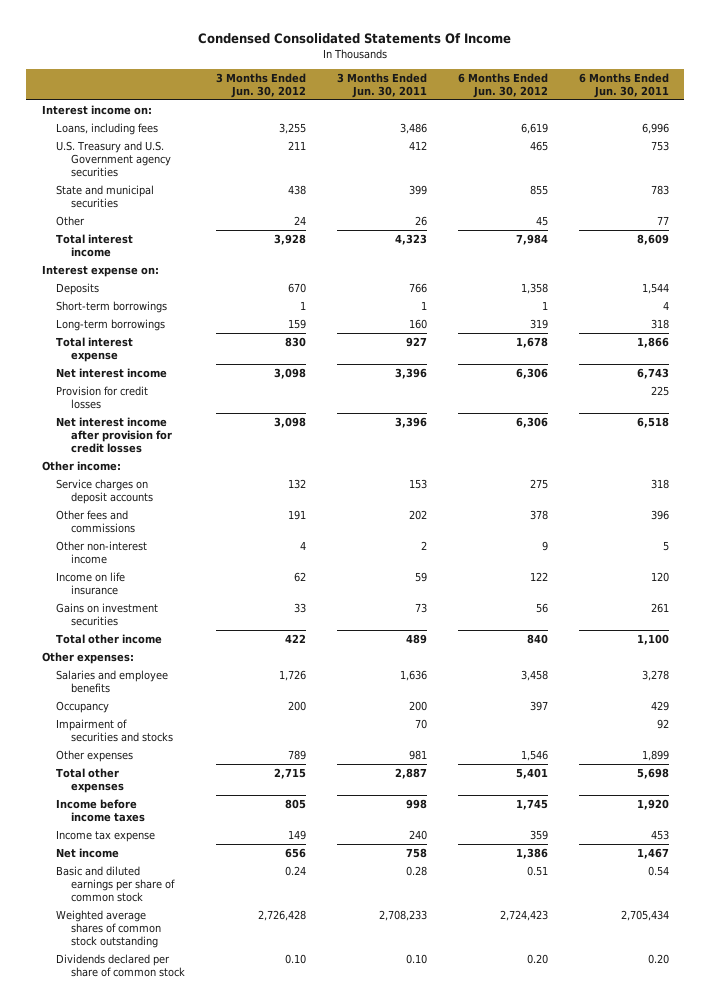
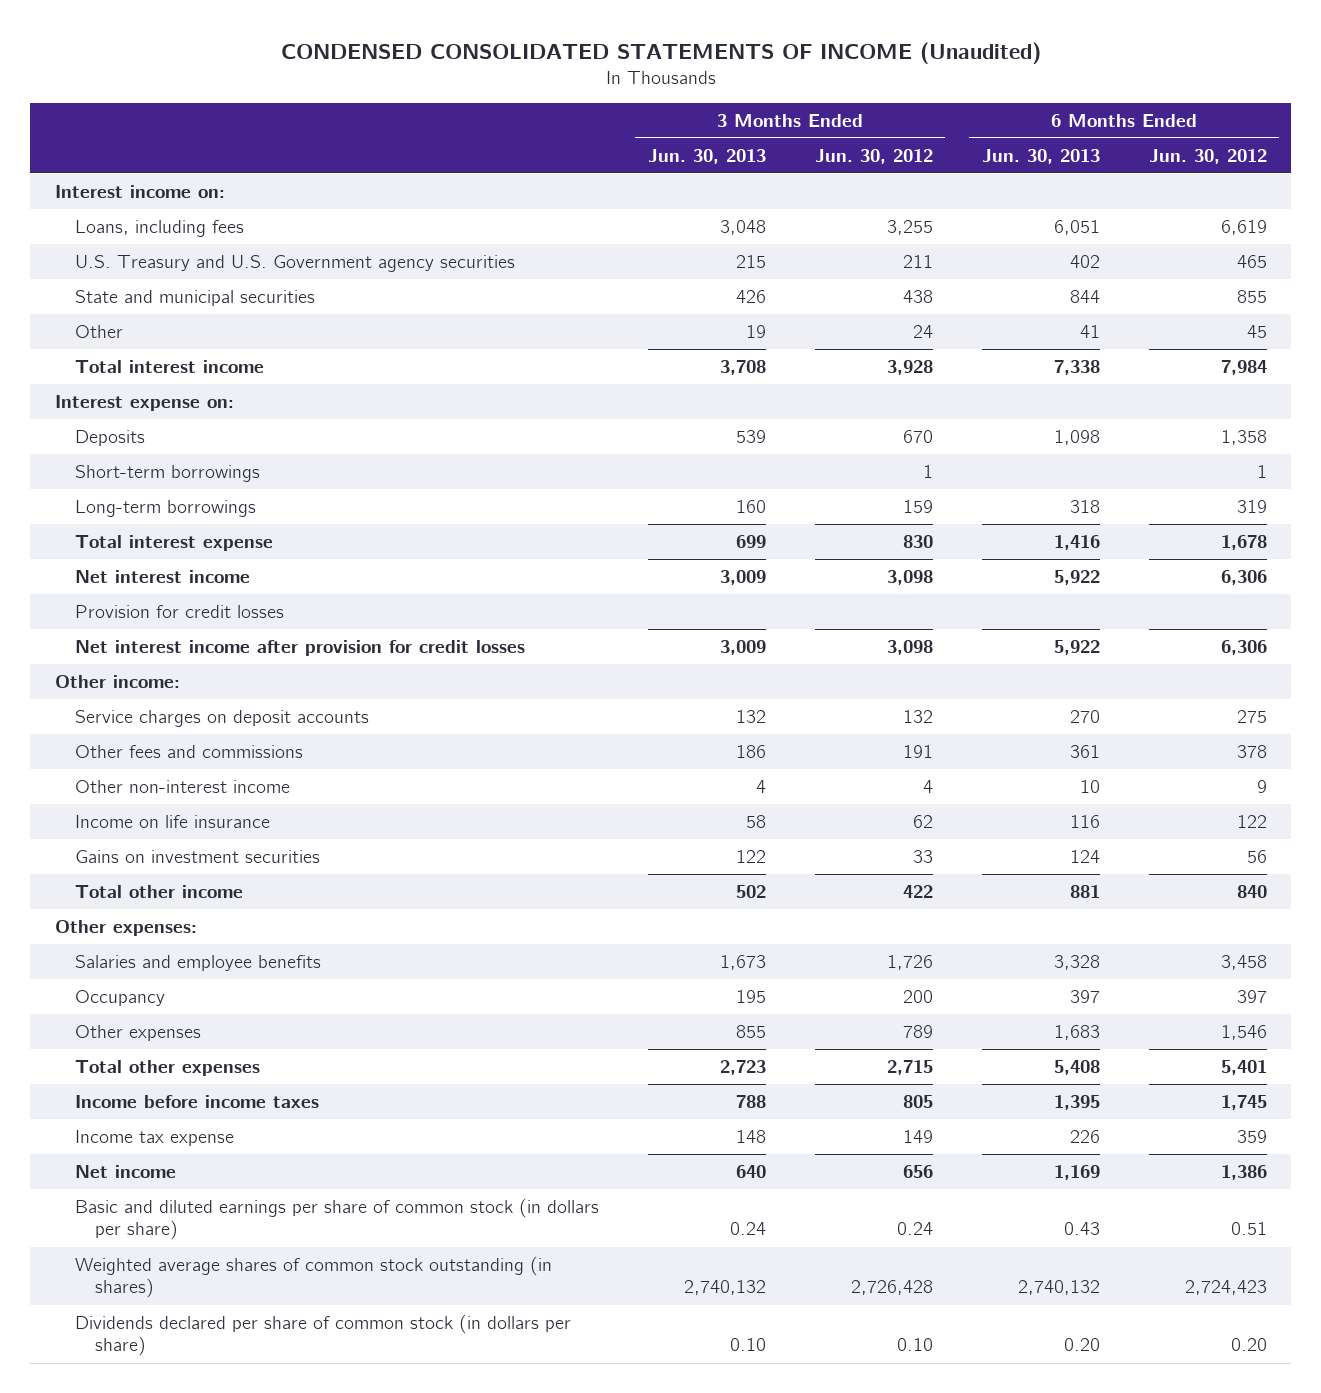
[198,33,512,45] Condensed Consolidated Statements Of Income -> [280,42,1041,65] CONDENSED CONSOLIDATED STATEMENTS OF INCOME (Unaudited)
[336,72,427,99] 3 Months Ended Jun. 30, 2011 -> none
[578,72,669,99] 6 Months Ended Jun. 30, 2011 -> none
none -> [647,148,766,164] Jun. 30, 2013
none -> [981,148,1100,164] Jun. 30, 2013
[56,718,173,743] Impairment of securities and stocks -> none
[56,865,175,903] Basic and diluted earnings per share of common stock -> [74,1197,599,1241] Basic and diluted earnings per share of common stock (in dollars per share)
[56,909,161,949] Weighted average shares of common stock outstanding -> [74,1255,552,1299] Weighted average shares of common stock outstanding (in shares)
[56,953,185,978] Dividends declared per share of common stock -> [74,1313,571,1357] Dividends declared per share of common stock (in dollars per share)

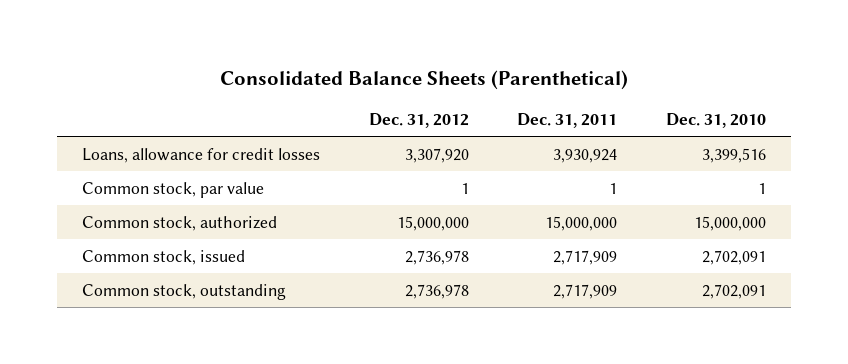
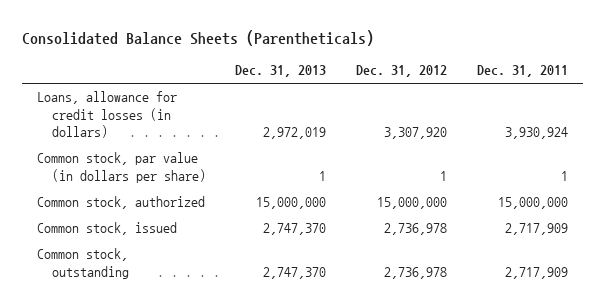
[220,69,629,90] Consolidated Balance Sheets (Parenthetical) -> [22,30,375,47] Consolidated Balance Sheets (Parentheticals)
[666,113,767,129] Dec. 31, 2010 -> none
none -> [235,65,327,78] Dec. 31, 2013
[81,147,320,163] Loans, allowance for credit losses -> [37,91,178,139] Loans, allowance for credit losses (in dollars)
[81,181,264,198] Common stock, par value -> [37,152,206,183] Common stock, par value (in dollars per share)

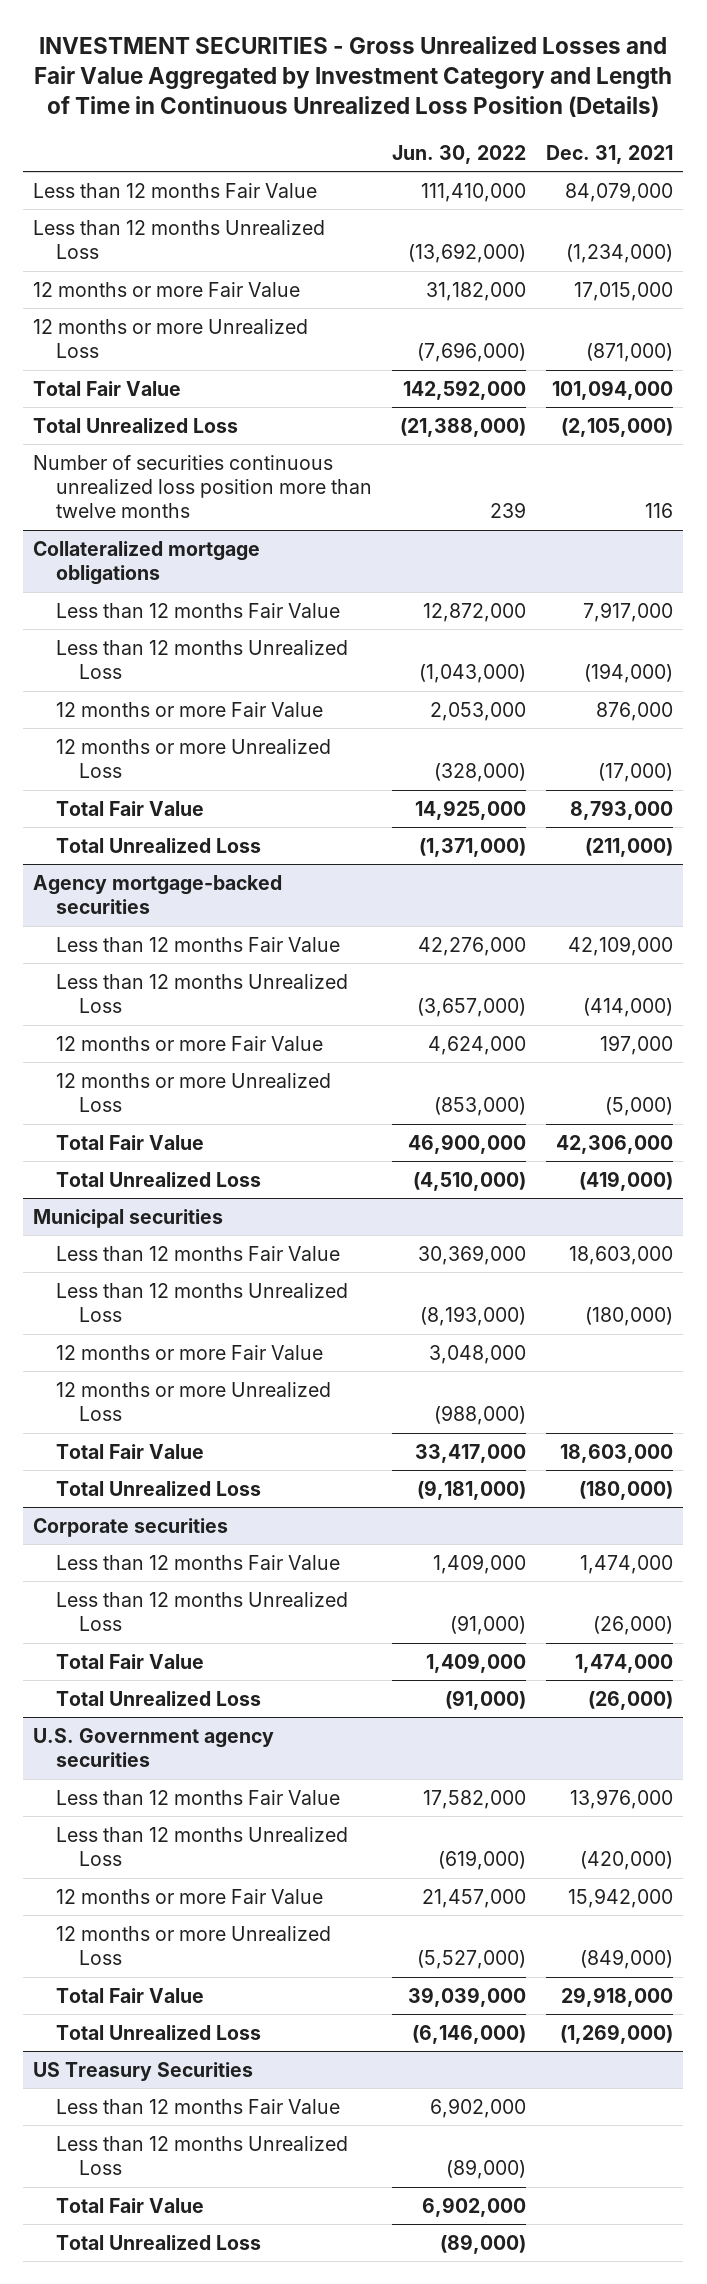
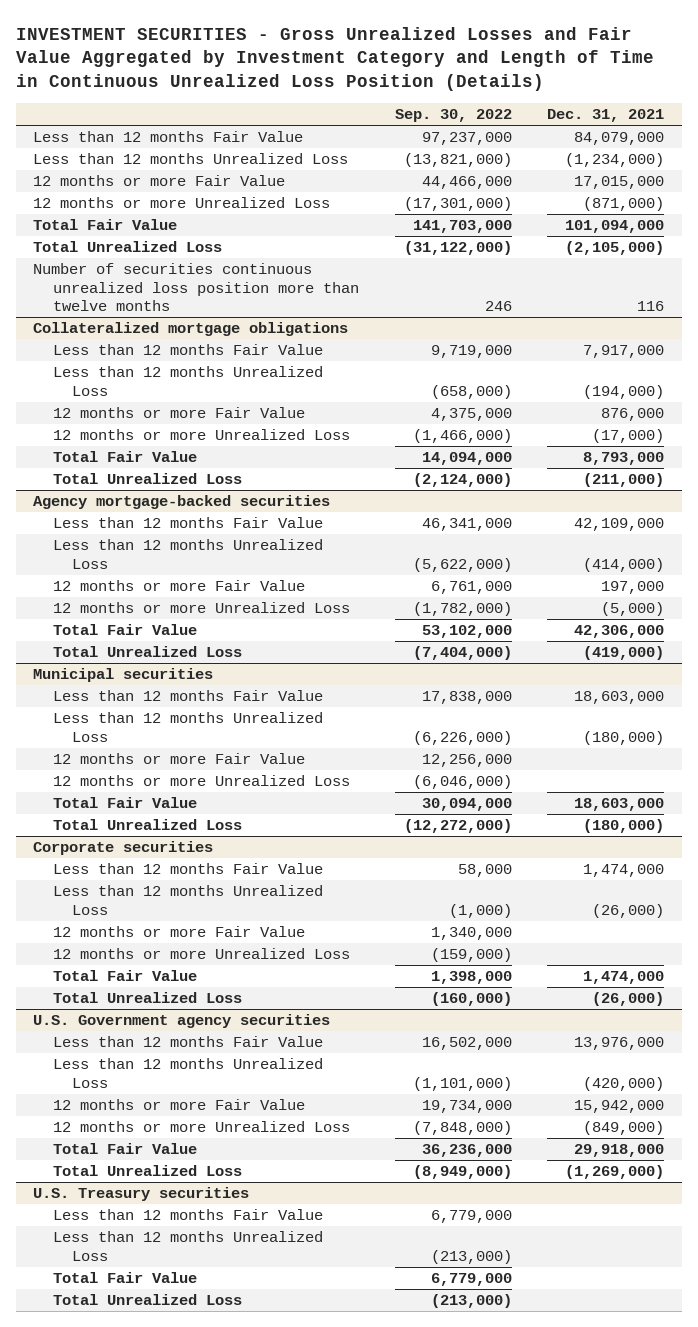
[392,144,527,164] Jun. 30, 2022 -> none
none -> [394,109,512,123] Sep. 30, 2022
none -> [52,926,305,938] 12 months or more Fair Value
none -> [52,948,350,960] 12 months or more Unrealized Loss
[33,2061,254,2081] US Treasury Securities -> [33,1187,250,1202] U.S. Treasury securities

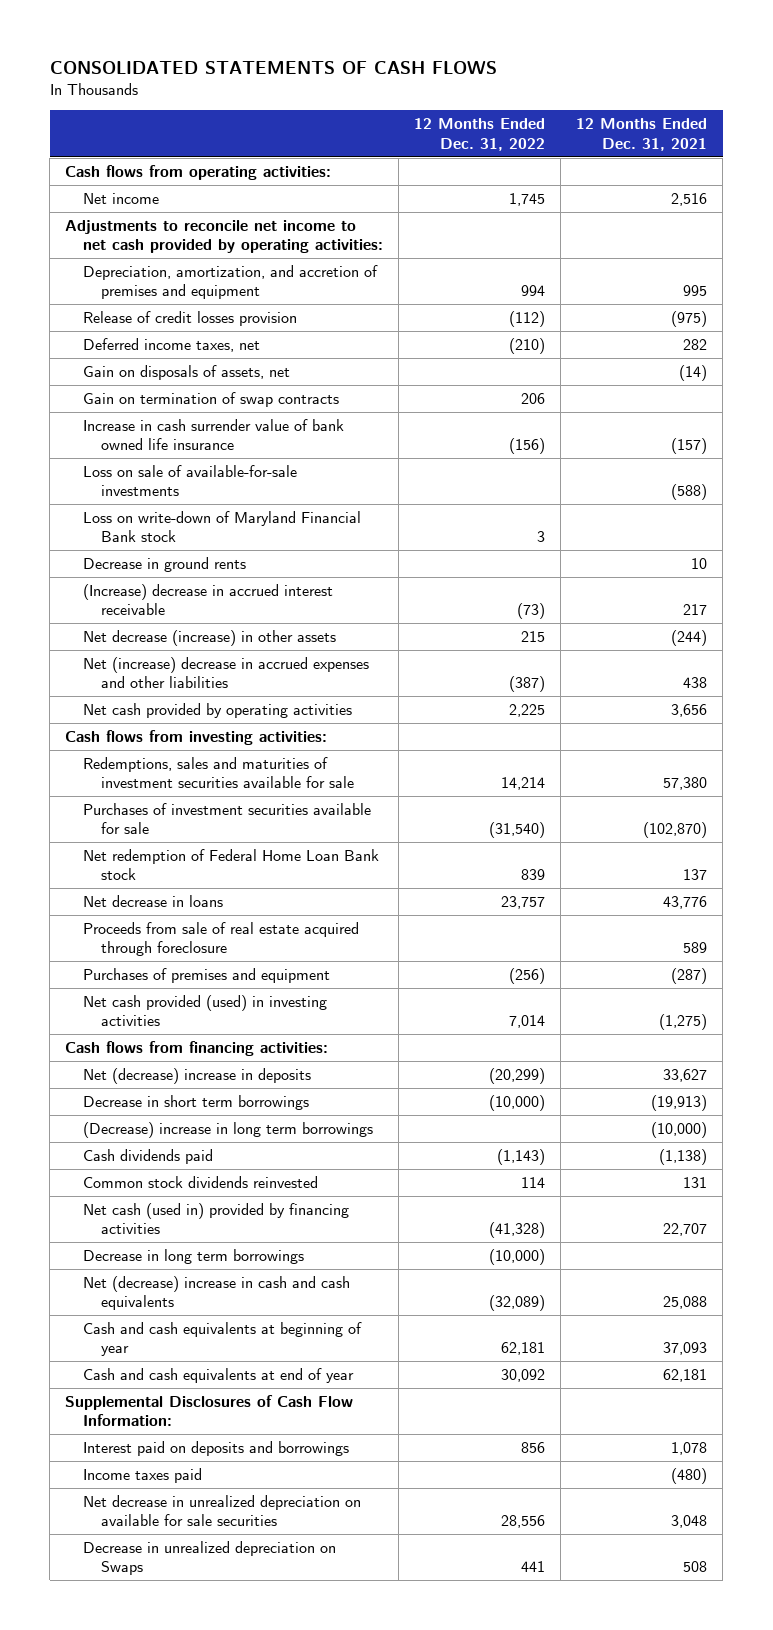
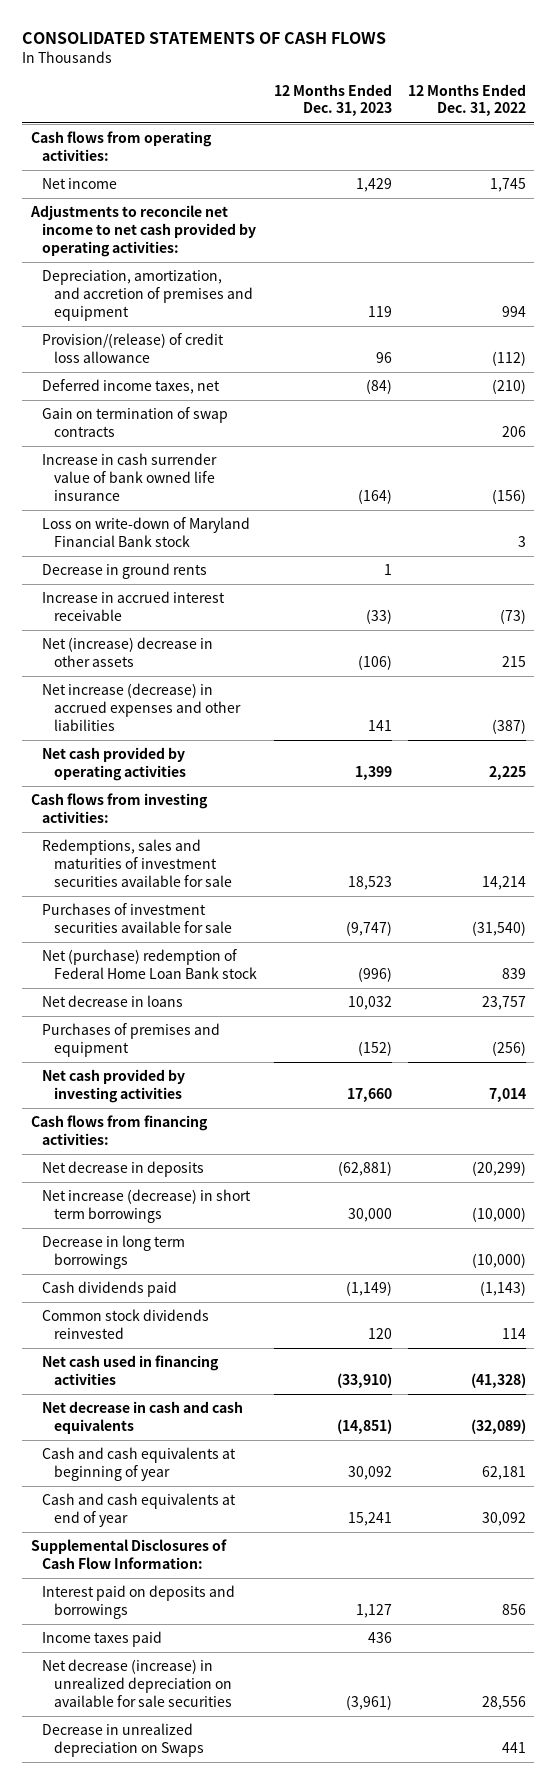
[576,118,708,151] 12 Months Ended Dec. 31, 2021 -> none
none -> [273,83,392,117] 12 Months Ended Dec. 31, 2023
[83,310,298,326] Release of credit losses provision -> [42,333,225,363] Provision/(release) of credit loss allowance
[83,364,291,380] Gain on disposals of assets, net -> none
[83,464,298,497] Loss on sale of available-for-sale investments -> none
[83,583,334,616] (Increase) decrease in accrued interest receivable -> [42,591,226,621] Increase in accrued interest receivable
[83,629,337,646] Net decrease (increase) in other assets -> [42,637,214,667] Net (increase) decrease in other assets
[83,656,370,689] Net (increase) decrease in accrued expenses and other liabilities -> [42,683,242,731] Net increase (decrease) in accrued expenses and other liabilities
[83,848,380,881] Net redemption of Federal Home Loan Bank stock -> [42,949,258,979] Net (purchase) redemption of Federal Home Loan Bank stock
[83,921,360,957] Proceeds from sale of real estate acquired through foreclosure -> none
[83,994,328,1027] Net cash provided (used) in investing activities -> [42,1069,186,1103] Net cash provided by investing activities
[83,1121,374,1138] (Decrease) increase in long term borrowings -> none
[83,1067,312,1084] Net (decrease) increase in deposits -> [42,1161,205,1178] Net decrease in deposits
[83,1094,310,1110] Decrease in short term borrowings -> [42,1189,252,1223] Net increase (decrease) in short term borrowings
[83,1248,305,1264] Decrease in long term borrowings -> [42,1235,186,1269] Decrease in long term borrowings
[83,1202,350,1235] Net cash (used in) provided by financing activities -> [42,1355,220,1385] Net cash used in financing activities
[83,1275,351,1311] Net (decrease) increase in cash and cash equivalents -> [42,1401,244,1434] Net decrease in cash and cash equivalents
[83,1494,362,1527] Net decrease in unrealized depreciation on available for sale securities -> [42,1659,233,1707] Net decrease (increase) in unrealized depreciation on available for sale securities

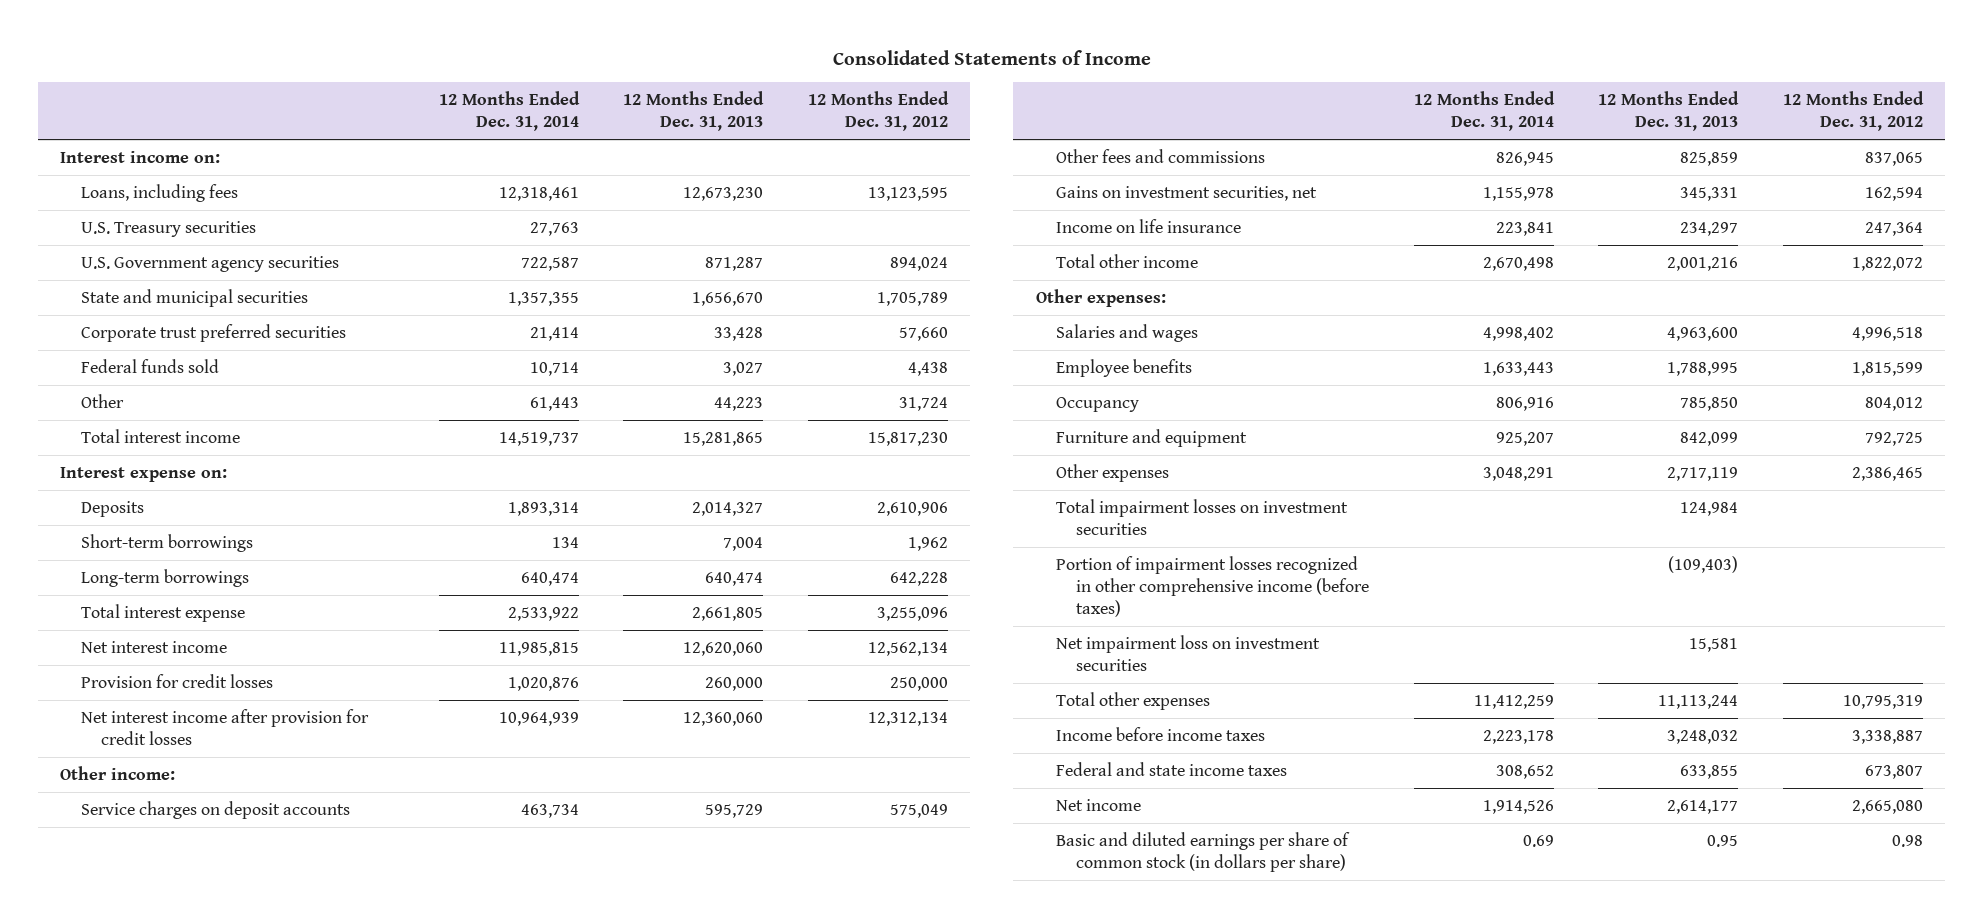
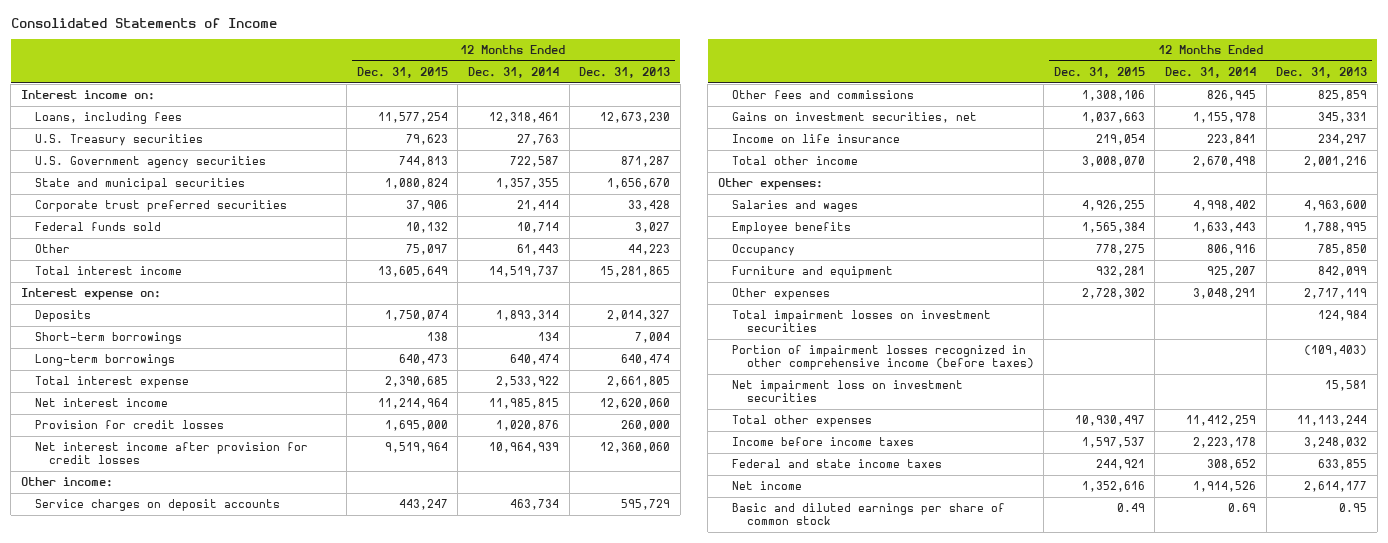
[807,91,949,132] 12 Months Ended Dec. 31, 2012 -> none
none -> [356,66,448,78] Dec. 31, 2015
[1055,832,1350,872] Basic and diluted earnings per share of common stock (in dollars per share) -> [732,503,1006,526] Basic and diluted earnings per share of common stock

